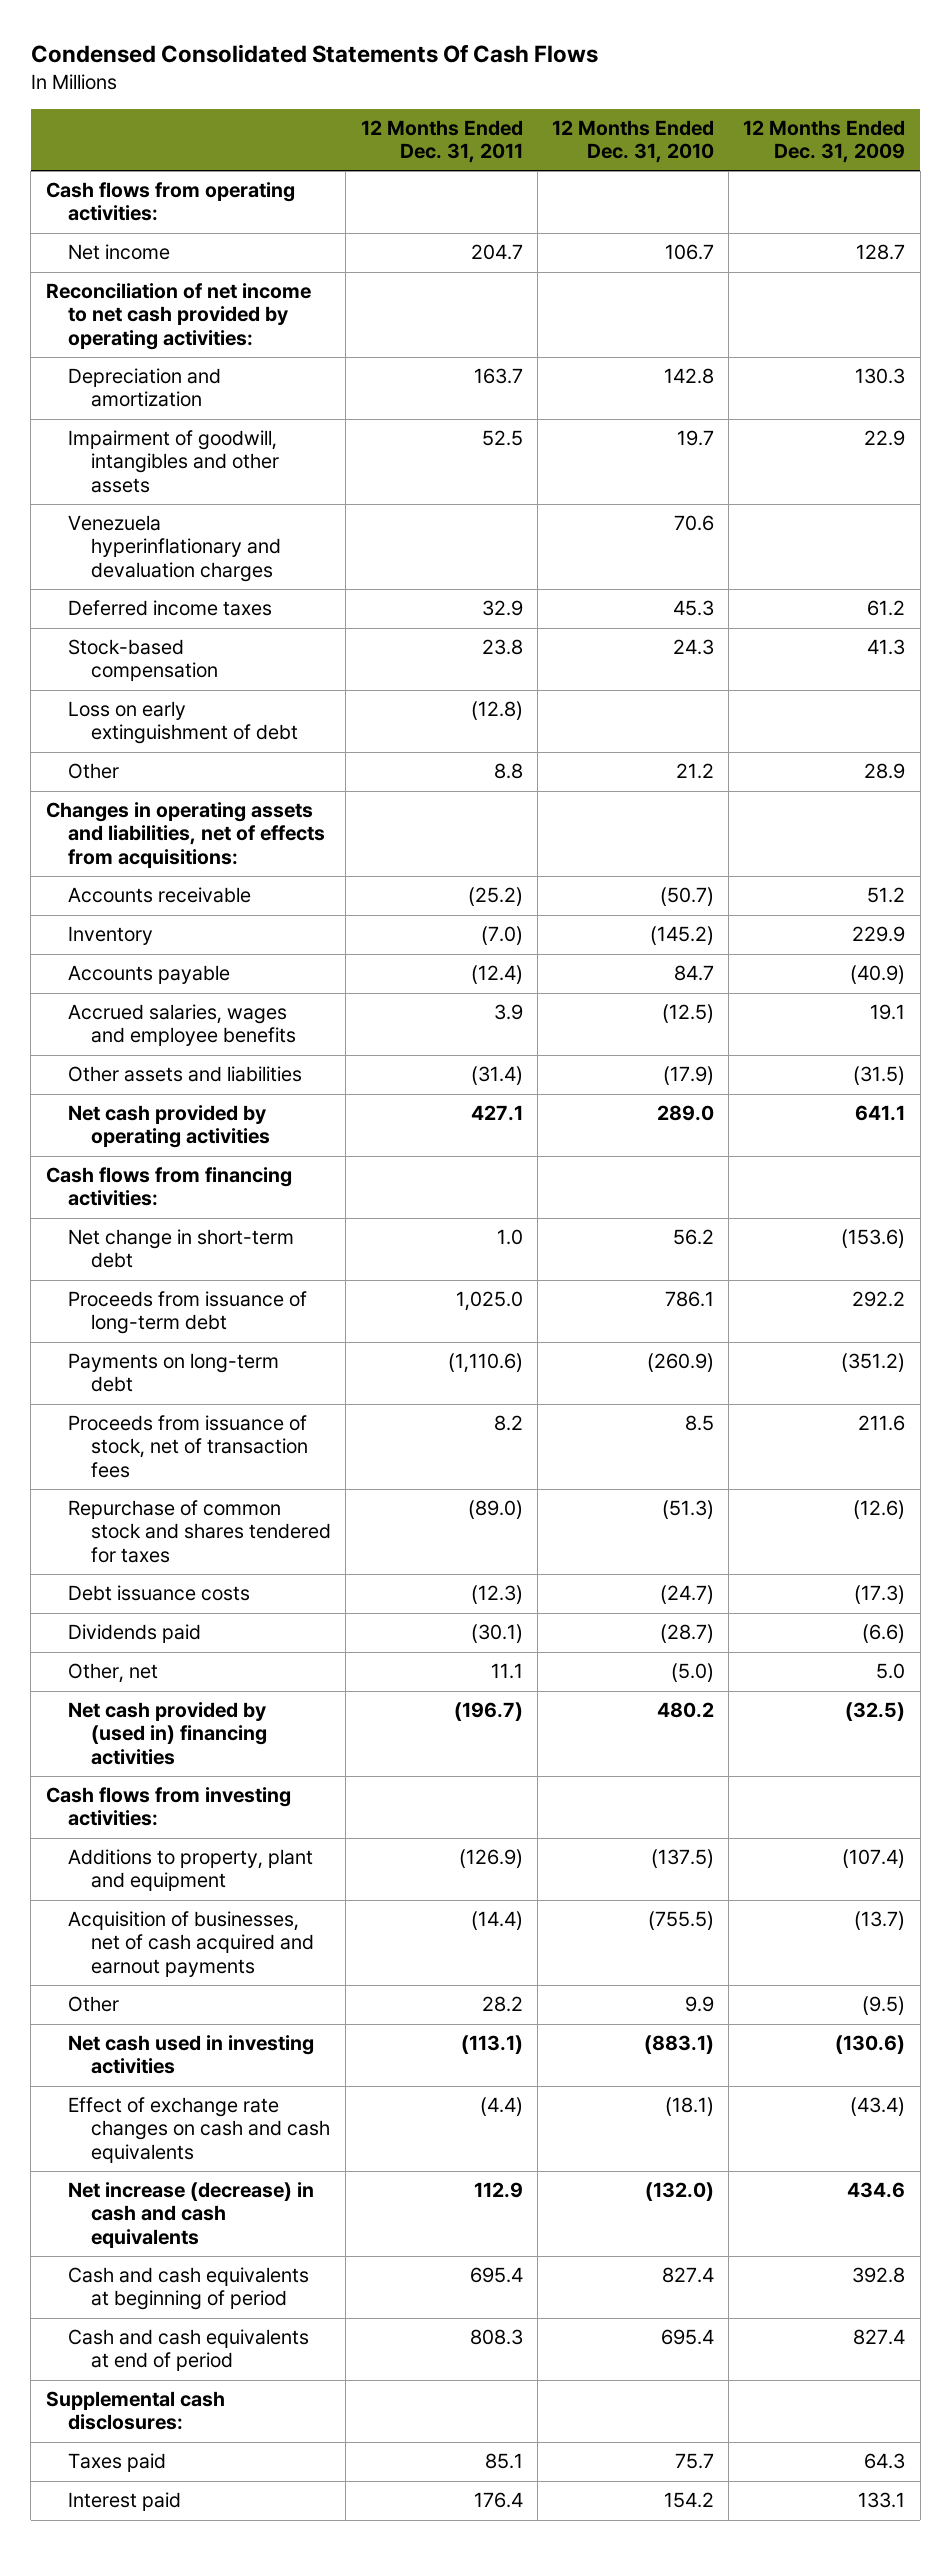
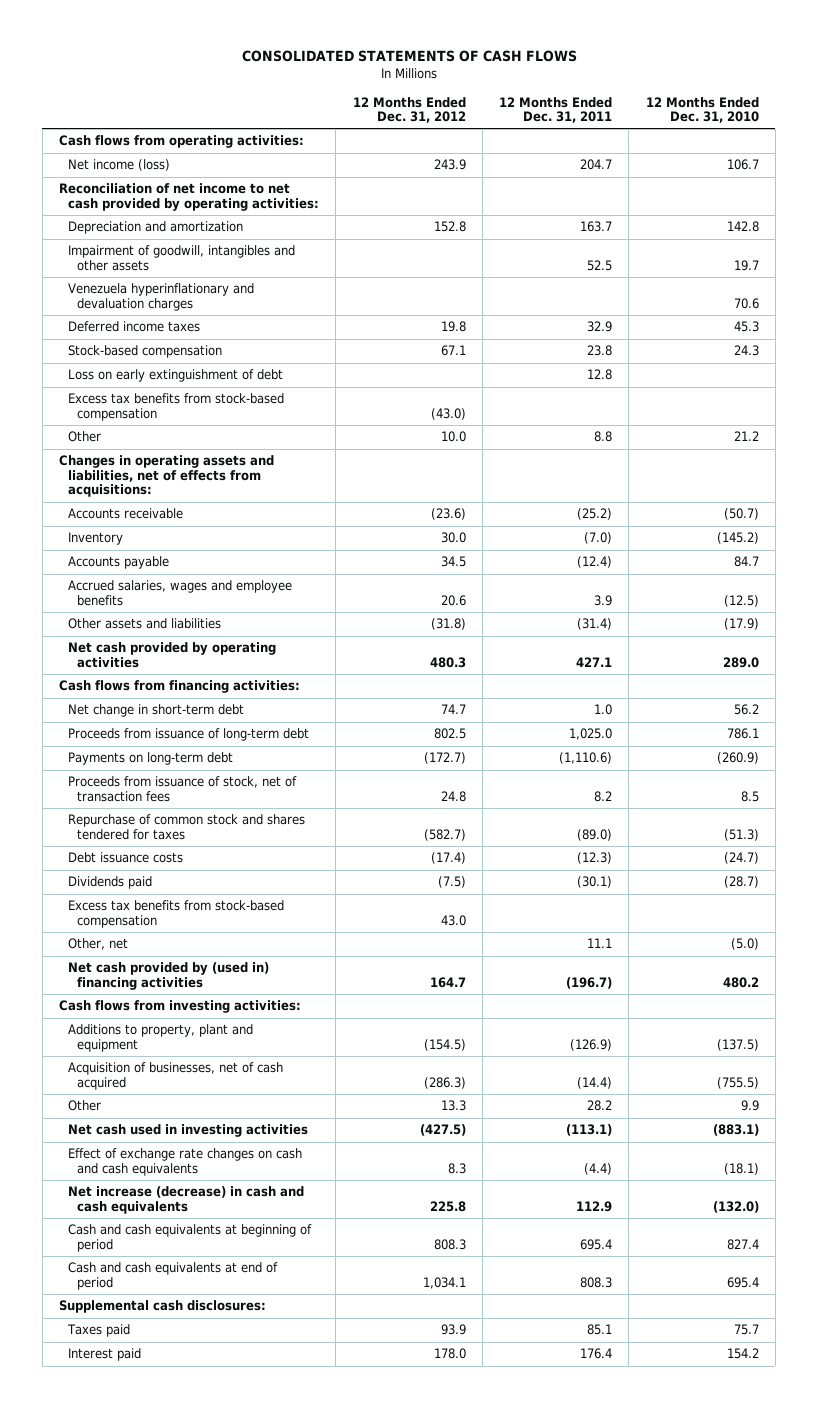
[30,43,598,63] Condensed Consolidated Statements Of Cash Flows -> [241,50,577,63] CONSOLIDATED STATEMENTS OF CASH FLOWS
[743,120,906,164] 12 Months Ended Dec. 31, 2009 -> none
none -> [352,96,466,123] 12 Months Ended Dec. 31, 2012
[68,244,171,261] Net income -> [68,159,171,172] Net income (loss)
[470,701,523,721] (12.8) -> [587,369,613,381] 12.8
none -> [68,393,285,421] Excess tax benefits from stock-based compensation
none -> [68,900,285,928] Excess tax benefits from stock-based compensation
[68,1911,315,1977] Acquisition of businesses, net of cash acquired and earnout payments -> [68,1062,284,1090] Acquisition of businesses, net of cash acquired

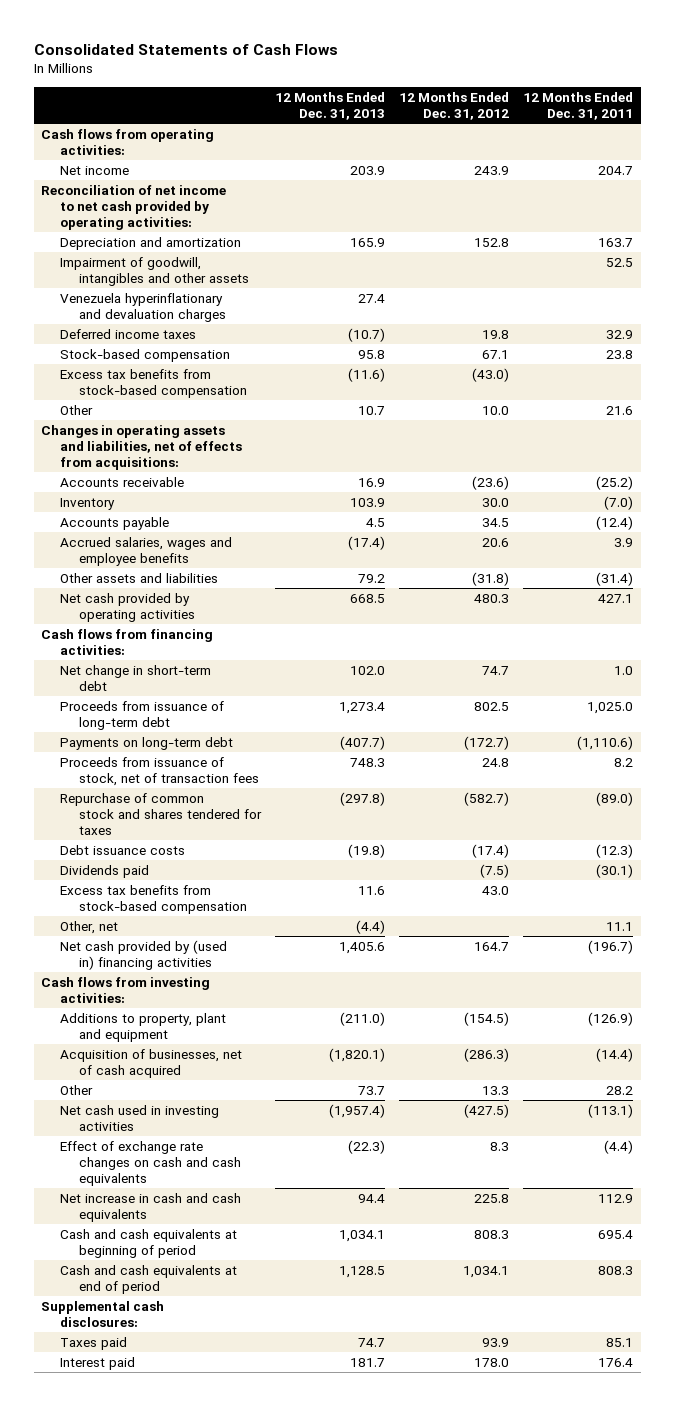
[241,50,577,63] CONSOLIDATED STATEMENTS OF CASH FLOWS -> [33,44,338,56] Consolidated Statements of Cash Flows
[645,96,759,123] 12 Months Ended Dec. 31, 2010 -> none
none -> [275,92,386,120] 12 Months Ended Dec. 31, 2013
[68,159,171,172] Net income (loss) -> [60,165,130,175] Net income
[68,369,284,383] Loss on early extinguishment of debt -> none
[594,431,613,443] 8.8 -> [606,405,634,415] 21.6
[68,1186,305,1214] Net increase (decrease) in cash and cash equivalents -> [60,1192,242,1222] Net increase in cash and cash equivalents

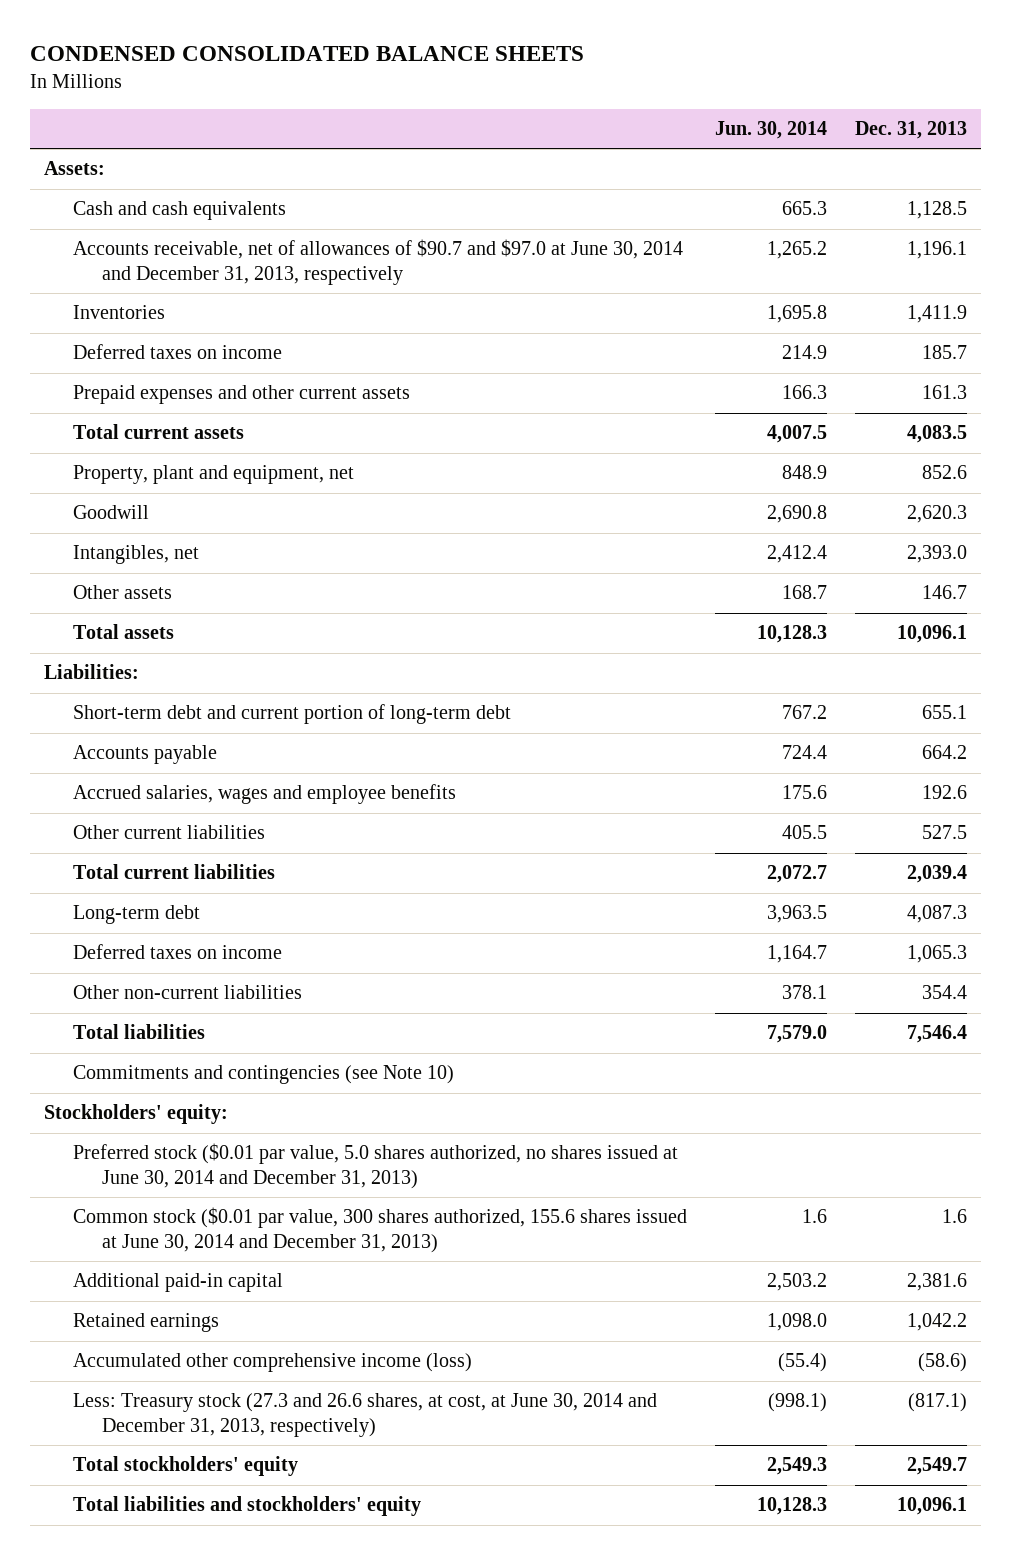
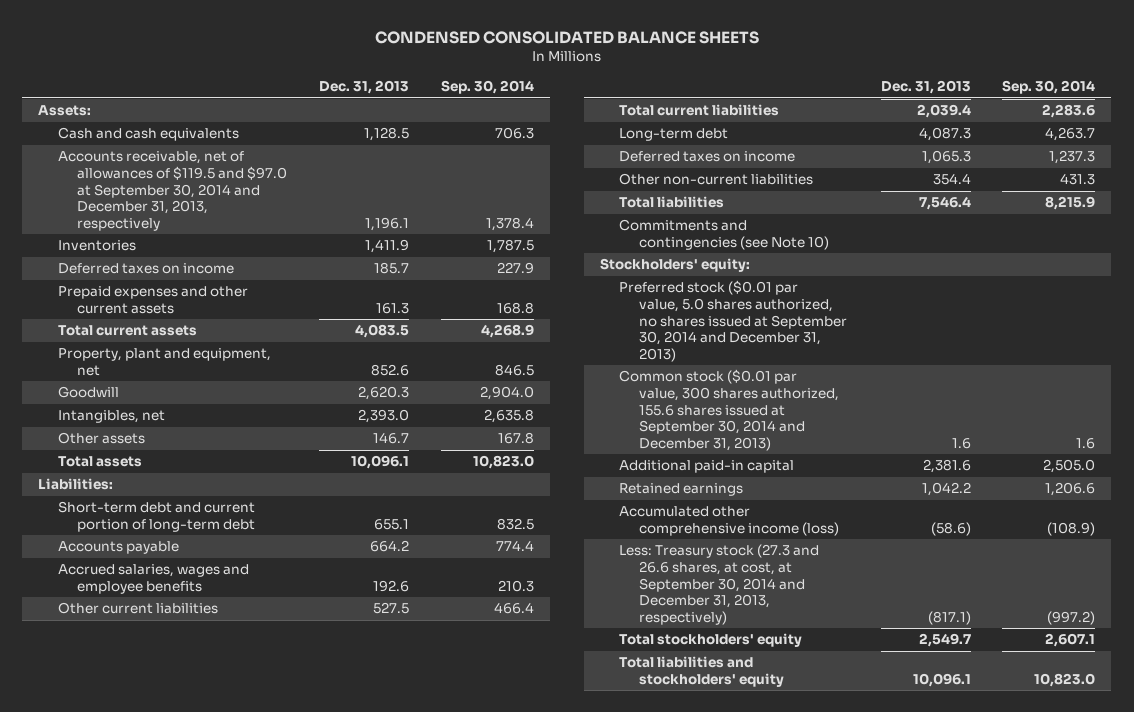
[715,120,828,139] Jun. 30, 2014 -> none
none -> [440,80,534,95] Sep. 30, 2014
[73,239,684,285] Accounts receivable, net of allowances of $90.7 and $97.0 at June 30, 2014 and December 31, 2013, respectively -> [57,151,288,231] Accounts receivable, net of allowances of $119.5 and $97.0 at September 30, 2014 and December 31, 2013, respectively
[73,1143,679,1189] Preferred stock ($0.01 par value, 5.0 shares authorized, no shares issued at June 30, 2014 and December 31, 2013) -> [619,280,847,362] Preferred stock ($0.01 par value, 5.0 shares authorized, no shares issued at September 30, 2014 and December 31, 2013)
[73,1207,688,1253] Common stock ($0.01 par value, 300 shares authorized, 155.6 shares issued at June 30, 2014 and December 31, 2013) -> [619,369,839,451] Common stock ($0.01 par value, 300 shares authorized, 155.6 shares issued at September 30, 2014 and December 31, 2013)
[73,1393,658,1437] Less: Treasury stock (27.3 and 26.6 shares, at cost, at June 30, 2014 and December 31, 2013, respectively) -> [619,544,820,625] Less: Treasury stock (27.3 and 26.6 shares, at cost, at September 30, 2014 and December 31, 2013, respectively)

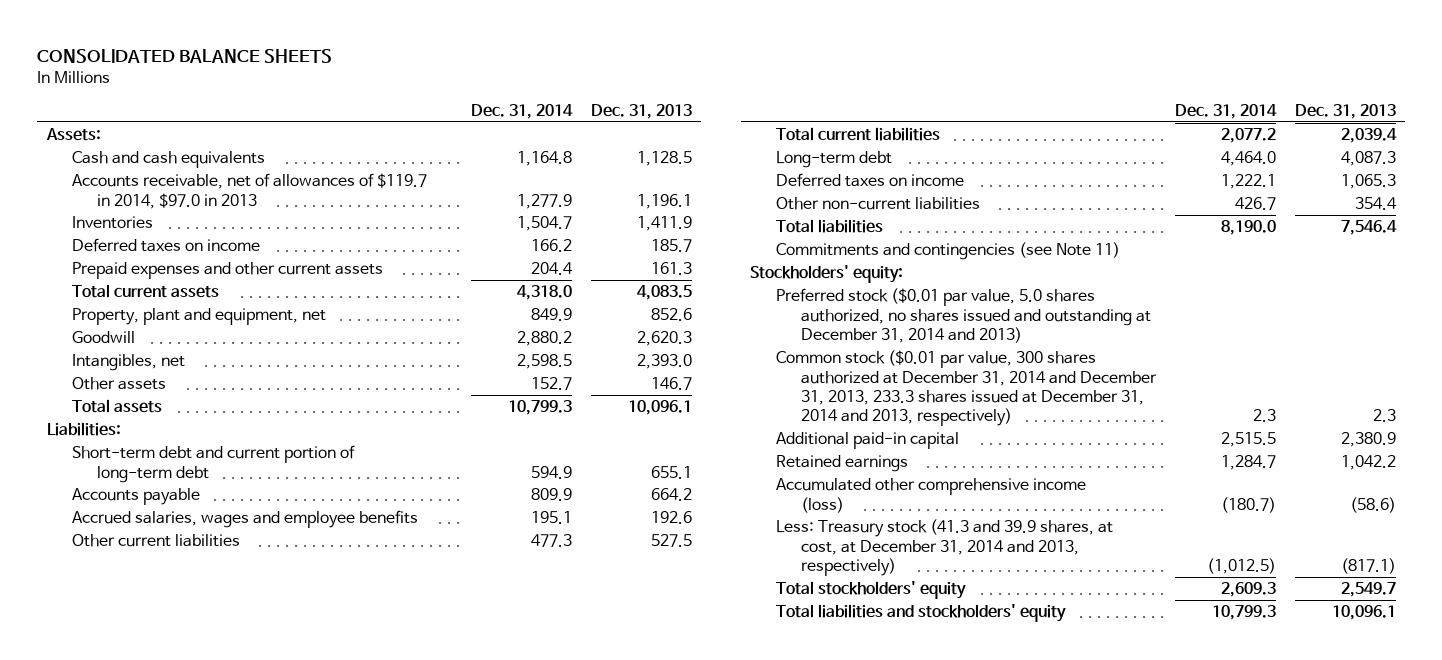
[374,31,759,45] CONDENSED CONSOLIDATED BALANCE SHEETS -> [37,48,333,63] CONSOLIDATED BALANCE SHEETS
[440,80,534,95] Sep. 30, 2014 -> none
none -> [470,103,573,119] Dec. 31, 2014
[57,151,288,231] Accounts receivable, net of allowances of $119.5 and $97.0 at September 30, 2014 and December 31, 2013, respectively -> [71,173,427,209] Accounts receivable, net of allowances of $119.7 in 2014, $97.0 in 2013
[619,219,829,250] Commitments and contingencies (see Note 10) -> [775,242,1120,261] Commitments and contingencies (see Note 11)
[619,280,847,362] Preferred stock ($0.01 par value, 5.0 shares authorized, no shares issued at September 30, 2014 and December 31, 2013) -> [775,288,1151,343] Preferred stock ($0.01 par value, 5.0 shares authorized, no shares issued and outstanding at December 31, 2014 and 2013)
[619,369,839,451] Common stock ($0.01 par value, 300 shares authorized, 155.6 shares issued at September 30, 2014 and December 31, 2013) -> [775,350,1157,427] Common stock ($0.01 par value, 300 shares authorized at December 31, 2014 and December 31, 2013, 233.3 shares issued at December 31, 2014 and 2013, respectively)
[951,437,971,449] 1.6 -> [1372,409,1396,423] 2.3
[922,459,971,474] 2,381.6 -> [1340,432,1396,448] 2,380.9
[619,544,820,625] Less: Treasury stock (27.3 and 26.6 shares, at cost, at September 30, 2014 and December 31, 2013, respectively) -> [775,519,1113,576] Less: Treasury stock (41.3 and 39.9 shares, at cost, at December 31, 2014 and 2013, respectively)

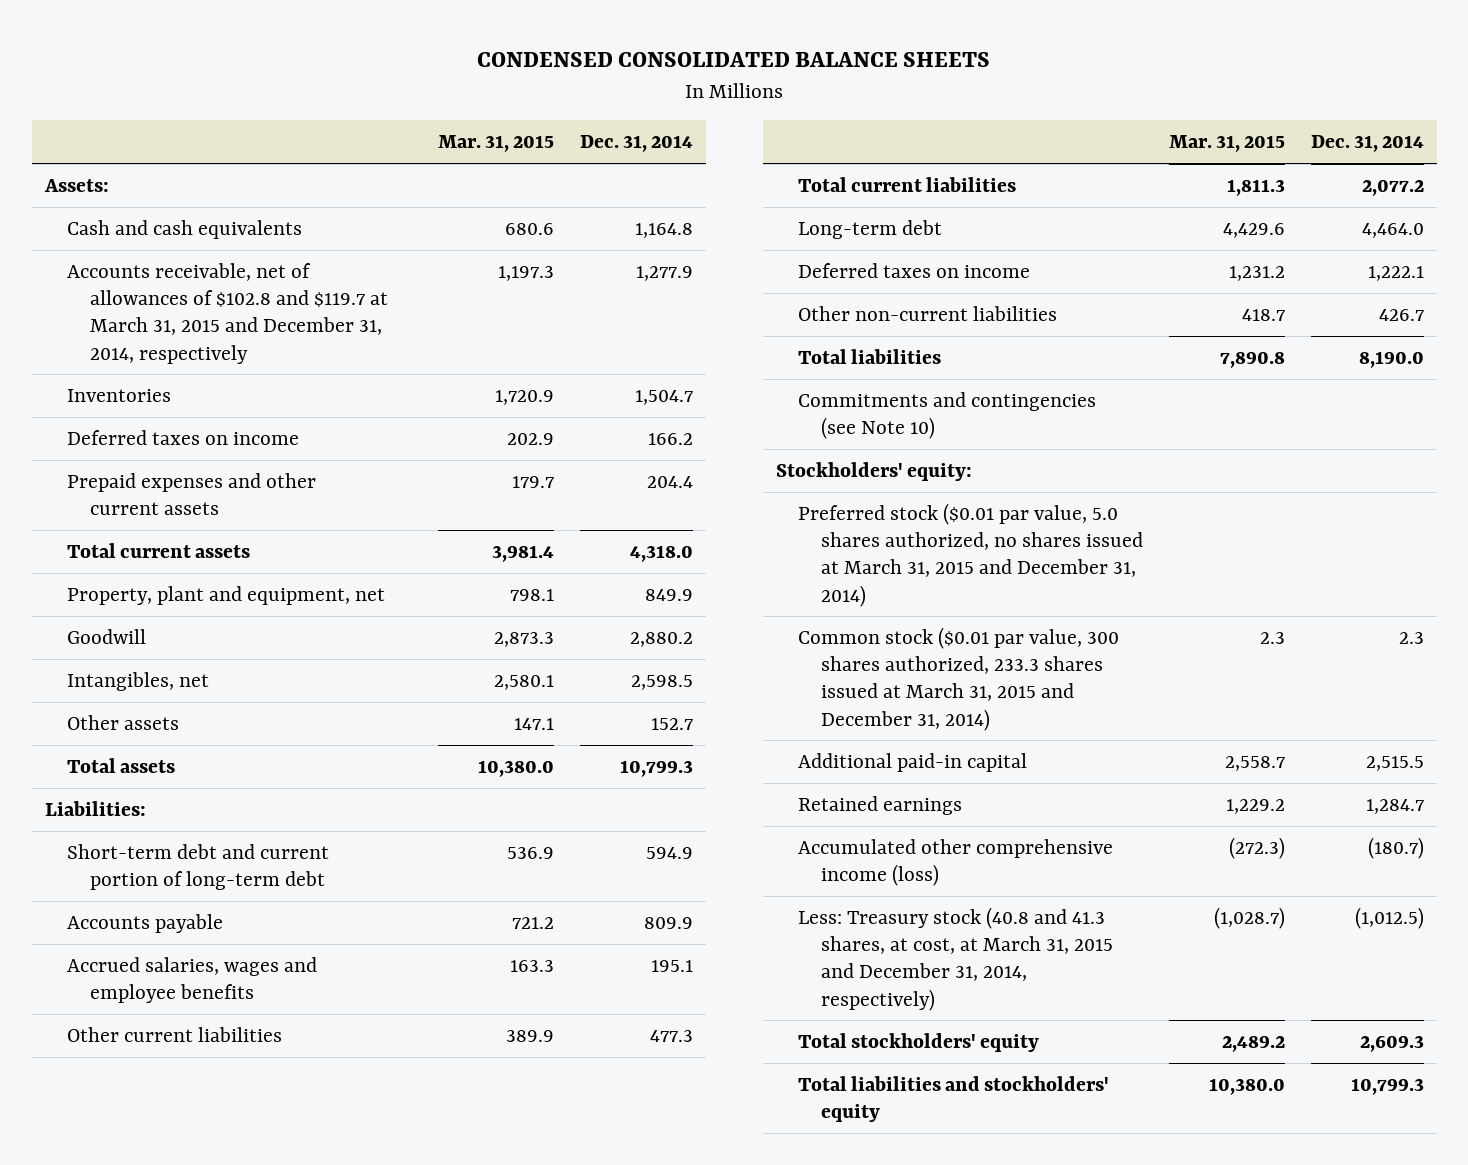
[37,48,333,63] CONSOLIDATED BALANCE SHEETS -> [477,51,991,67] CONDENSED CONSOLIDATED BALANCE SHEETS
[590,103,692,119] Dec. 31, 2013 -> none
none -> [437,135,554,153] Mar. 31, 2015
[71,173,427,209] Accounts receivable, net of allowances of $119.7 in 2014, $97.0 in 2013 -> [67,262,388,364] Accounts receivable, net of allowances of $102.8 and $119.7 at March 31, 2015 and December 31, 2014, respectively
[775,242,1120,261] Commitments and contingencies (see Note 11) -> [798,391,1097,440] Commitments and contingencies (see Note 10)
[775,288,1151,343] Preferred stock ($0.01 par value, 5.0 shares authorized, no shares issued and outstanding at December 31, 2014 and 2013) -> [798,502,1143,607] Preferred stock ($0.01 par value, 5.0 shares authorized, no shares issued at March 31, 2015 and December 31, 2014)
[775,350,1157,427] Common stock ($0.01 par value, 300 shares authorized at December 31, 2014 and December 31, 2013, 233.3 shares issued at December 31, 2014 and 2013, respectively) -> [798,626,1120,731] Common stock ($0.01 par value, 300 shares authorized, 233.3 shares issued at March 31, 2015 and December 31, 2014)
[775,519,1113,576] Less: Treasury stock (41.3 and 39.9 shares, at cost, at December 31, 2014 and 2013, respectively) -> [798,906,1113,1011] Less: Treasury stock (40.8 and 41.3 shares, at cost, at March 31, 2015 and December 31, 2014, respectively)

